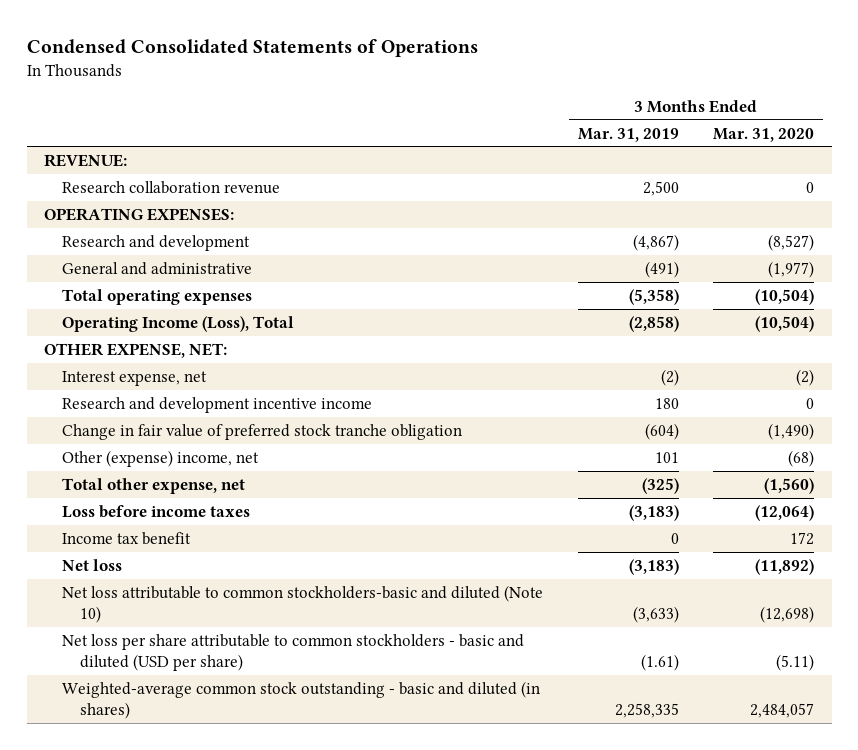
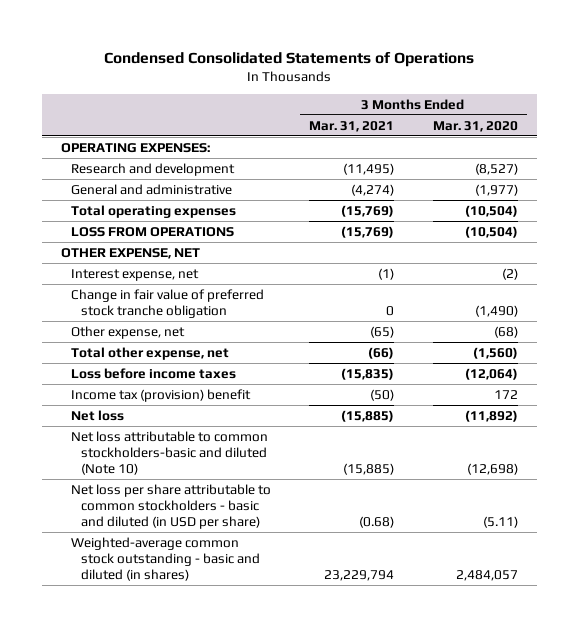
[577,127,679,142] Mar. 31, 2019 -> none
none -> [309,120,395,132] Mar. 31, 2021
[44,153,128,167] REVENUE: -> none
[62,180,281,194] Research collaboration revenue -> none
[62,315,295,332] Operating Income (Loss), Total -> [71,226,235,237] LOSS FROM OPERATIONS
[44,342,228,358] OTHER EXPENSE, NET: -> [61,247,201,259] OTHER EXPENSE, NET
[62,396,373,413] Research and development incentive income -> none
[62,449,260,467] Other (expense) income, net -> [71,325,186,339] Other expense, net
[62,531,192,545] Income tax benefit -> [71,388,252,402] Income tax (provision) benefit
[62,633,525,672] Net loss per share attributable to common stockholders - basic and diluted (USD per share) -> [71,483,272,530] Net loss per share attributable to common stockholders - basic and diluted (in USD per share)

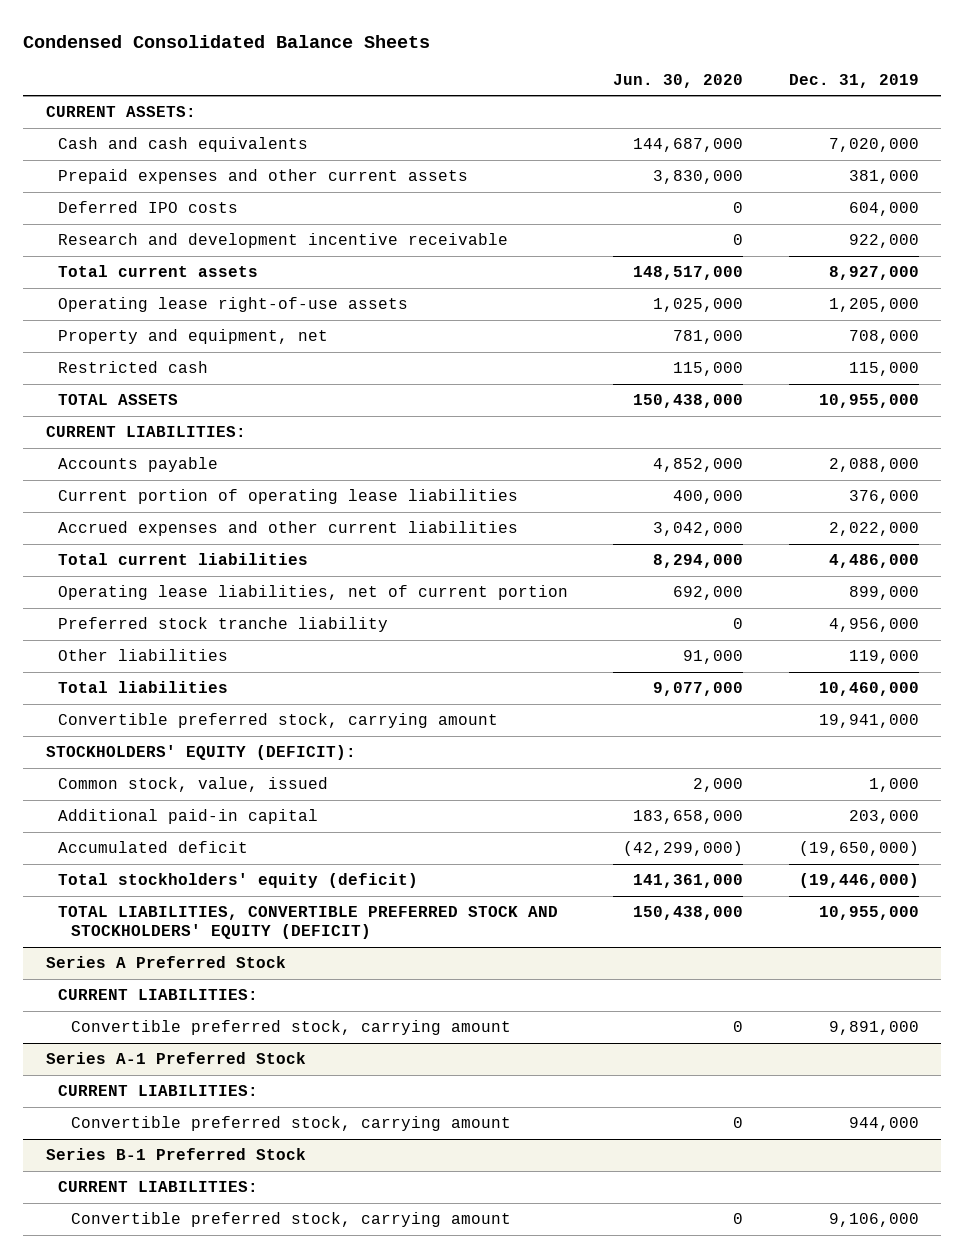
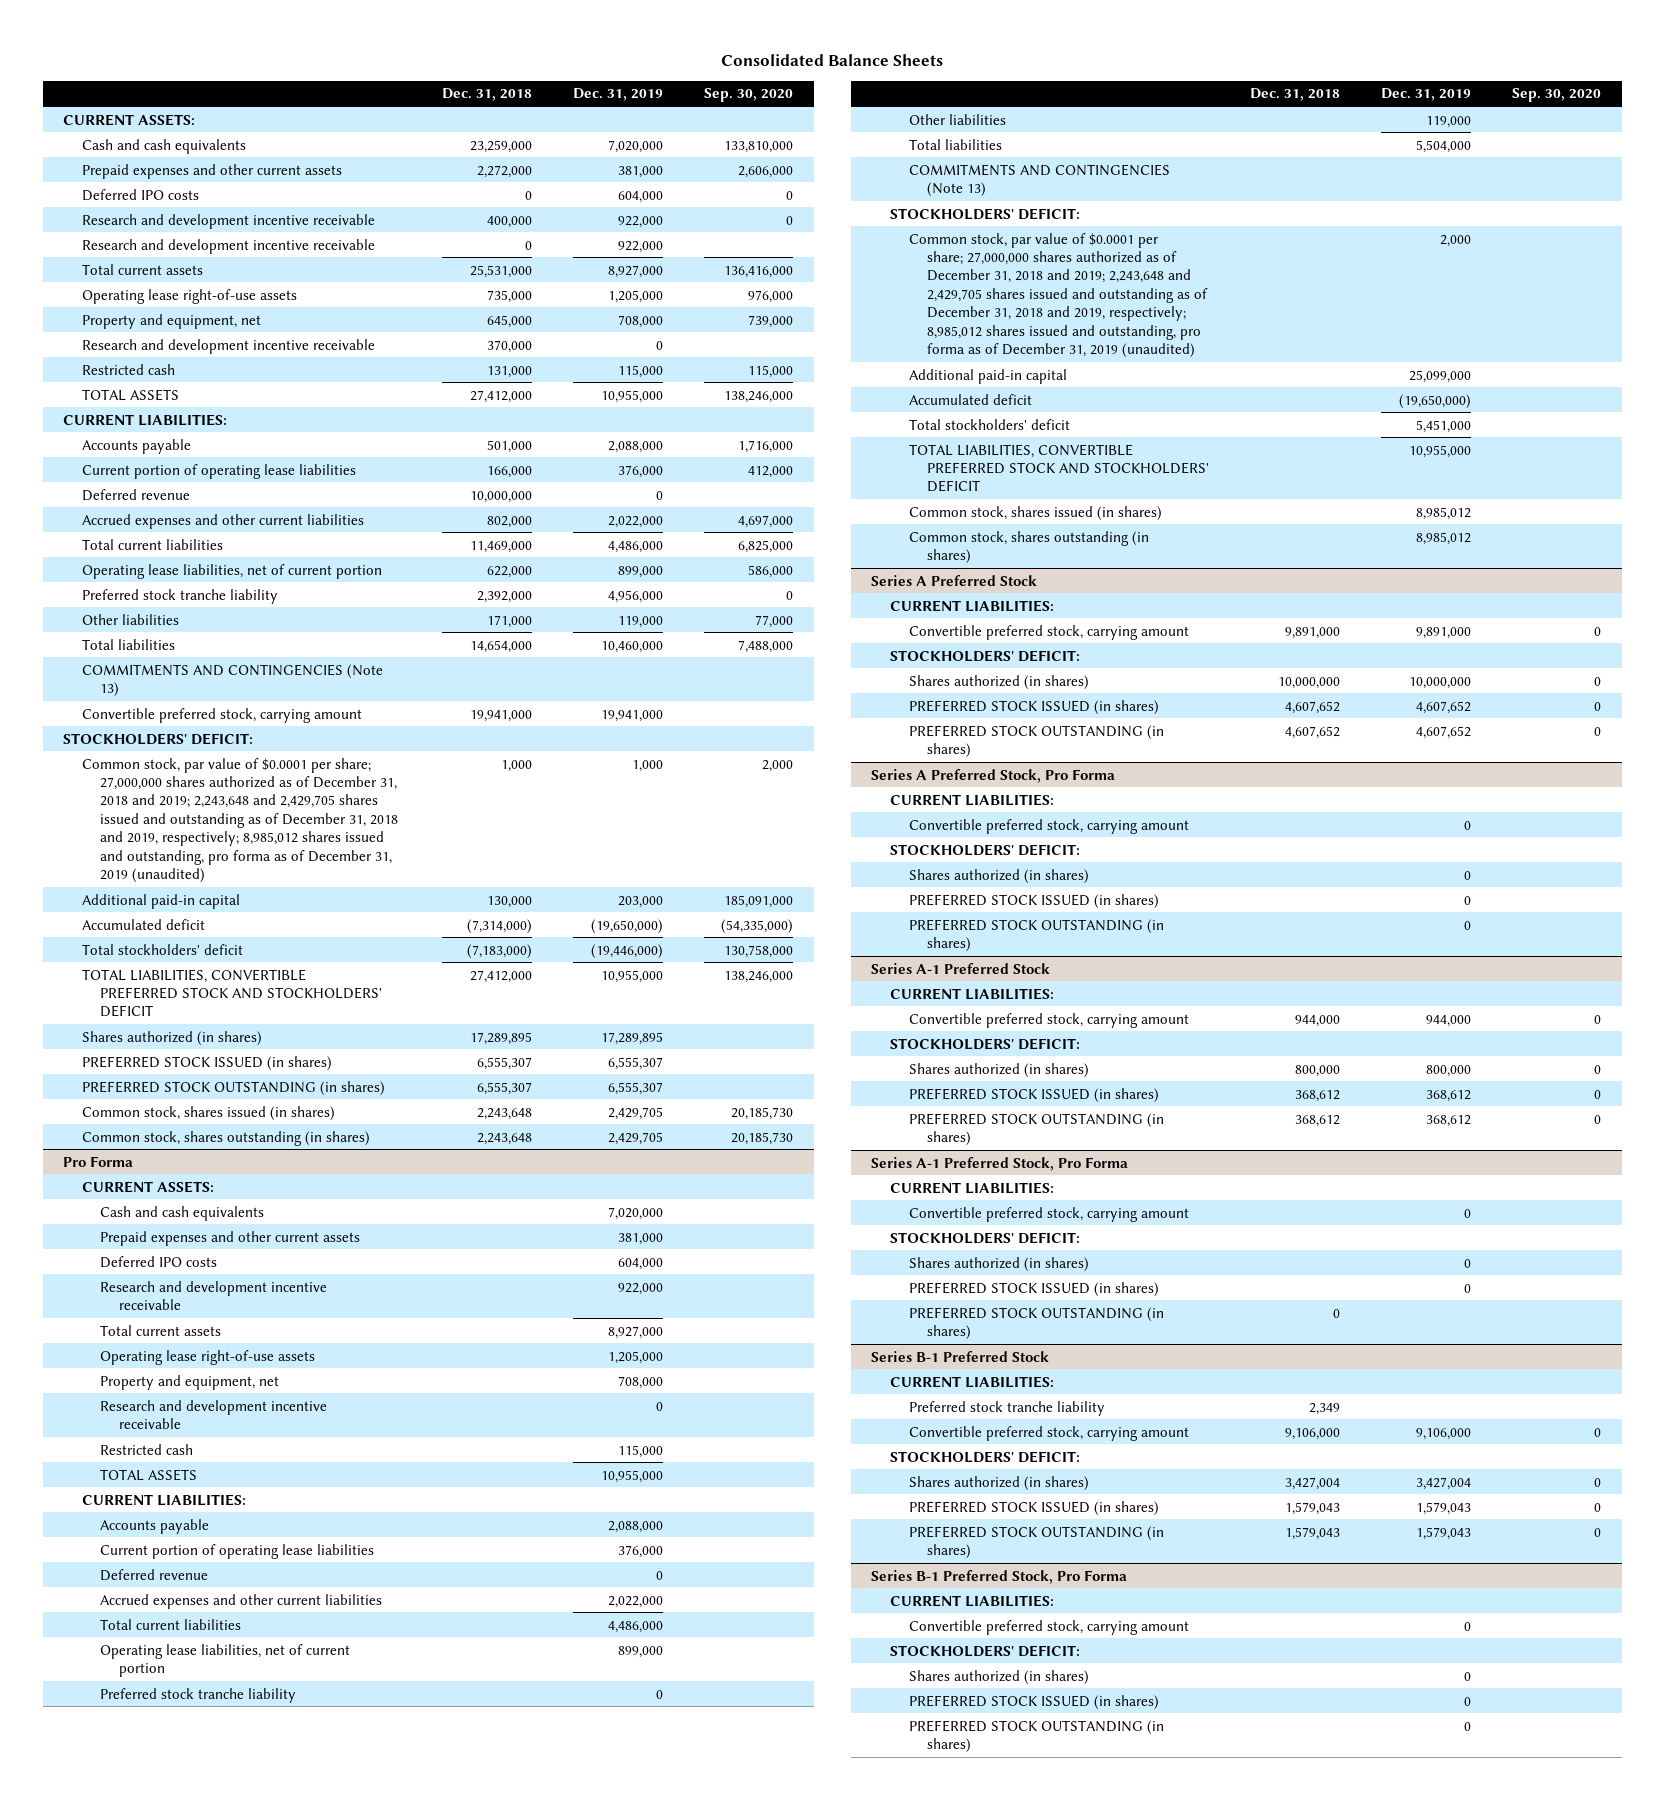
[23,34,431,48] Condensed Consolidated Balance Sheets -> [721,53,944,66] Consolidated Balance Sheets
[613,73,744,88] Jun. 30, 2020 -> none
none -> [442,88,533,102] Dec. 31, 2018
none -> [704,88,794,103] Sep. 30, 2020
none -> [81,238,375,254] Research and development incentive receivable
none -> [81,338,375,354] Research and development incentive receivable
none -> [81,488,190,501] Deferred revenue
none -> [81,663,383,698] COMMITMENTS AND CONTINGENCIES (Note 13)
[45,745,356,761] STOCKHOLDERS' EQUITY (DEFICIT): -> [63,732,254,745] STOCKHOLDERS' DEFICIT:
[58,777,329,793] Common stock, value, issued -> [81,757,399,884] Common stock, par value of $0.0001 per share; 27,000,000 shares authorized as of December 31, 2018 and 2019; 2,243,648 and 2,429,705 shares issued and outstanding as of December 31, 2018 and 2019, respectively; 8,985,012 shares issued and outstanding, pro forma as of December 31, 2019 (unaudited)
[58,873,419,889] Total stockholders' equity (deficit) -> [81,943,243,955] Total stockholders' deficit
[58,906,559,940] TOTAL LIABILITIES, CONVERTIBLE PREFERRED STOCK AND STOCKHOLDERS' EQUITY (DEFICIT) -> [81,968,383,1018] TOTAL LIABILITIES, CONVERTIBLE PREFERRED STOCK AND STOCKHOLDERS' DEFICIT
none -> [81,1030,262,1046] Shares authorized (in shares)
none -> [81,1055,332,1071] PREFERRED STOCK ISSUED (in shares)
none -> [81,1080,385,1096] PREFERRED STOCK OUTSTANDING (in shares)
none -> [81,1105,335,1121] Common stock, shares issued (in shares)
none -> [81,1130,370,1146] Common stock, shares outstanding (in shares)
none -> [63,1155,134,1167] Pro Forma
none -> [81,1180,214,1193] CURRENT ASSETS:
none -> [100,1205,265,1221] Cash and cash equivalents
none -> [100,1230,361,1246] Prepaid expenses and other current assets
none -> [100,1255,218,1268] Deferred IPO costs
none -> [100,1280,328,1311] Research and development incentive receivable
none -> [100,1324,222,1336] Total current assets
none -> [100,1349,316,1365] Operating lease right-of-use assets
none -> [100,1374,280,1390] Property and equipment, net
none -> [100,1399,328,1430] Research and development incentive receivable
none -> [100,1443,194,1455] Restricted cash
none -> [100,1468,198,1481] TOTAL ASSETS
none -> [81,1493,246,1506] CURRENT LIABILITIES:
none -> [100,1518,210,1534] Accounts payable
none -> [100,1543,375,1559] Current portion of operating lease liabilities
none -> [100,1568,209,1581] Deferred revenue
none -> [100,1593,383,1609] Accrued expenses and other current liabilities
none -> [100,1618,242,1630] Total current liabilities
none -> [100,1643,351,1678] Operating lease liabilities, net of current portion
none -> [100,1687,297,1703] Preferred stock tranche liability
none -> [908,113,1006,125] Other liabilities
none -> [908,138,1002,150] Total liabilities
none -> [908,163,1170,198] COMMITMENTS AND CONTINGENCIES (Note 13)
none -> [890,207,1081,220] STOCKHOLDERS' DEFICIT:
none -> [908,232,1209,359] Common stock, par value of $0.0001 per share; 27,000,000 shares authorized as of December 31, 2018 and 2019; 2,243,648 and 2,429,705 shares issued and outstanding as of December 31, 2018 and 2019, respectively; 8,985,012 shares issued and outstanding, pro forma as of December 31, 2019 (unaudited)
none -> [908,368,1067,384] Additional paid-in capital
none -> [908,393,1032,405] Accumulated deficit
none -> [908,418,1070,430] Total stockholders' deficit
none -> [908,443,1210,493] TOTAL LIABILITIES, CONVERTIBLE PREFERRED STOCK AND STOCKHOLDERS' DEFICIT
none -> [908,505,1162,521] Common stock, shares issued (in shares)
none -> [908,530,1149,565] Common stock, shares outstanding (in shares)
none -> [890,649,1081,662] STOCKHOLDERS' DEFICIT:
none -> [908,674,1089,690] Shares authorized (in shares)
none -> [908,699,1159,715] PREFERRED STOCK ISSUED (in shares)
none -> [908,724,1164,759] PREFERRED STOCK OUTSTANDING (in shares)
none -> [871,768,1116,783] Series A Preferred Stock, Pro Forma
none -> [890,793,1055,806] CURRENT LIABILITIES:
none -> [908,818,1189,834] Convertible preferred stock, carrying amount
none -> [890,843,1081,856] STOCKHOLDERS' DEFICIT:
none -> [908,868,1089,884] Shares authorized (in shares)
none -> [908,893,1159,909] PREFERRED STOCK ISSUED (in shares)
none -> [908,918,1164,953] PREFERRED STOCK OUTSTANDING (in shares)
none -> [890,1037,1081,1050] STOCKHOLDERS' DEFICIT:
none -> [908,1062,1089,1078] Shares authorized (in shares)
none -> [908,1087,1159,1103] PREFERRED STOCK ISSUED (in shares)
none -> [908,1112,1164,1147] PREFERRED STOCK OUTSTANDING (in shares)
none -> [871,1156,1129,1171] Series A-1 Preferred Stock, Pro Forma
none -> [890,1181,1055,1194] CURRENT LIABILITIES:
none -> [908,1206,1189,1222] Convertible preferred stock, carrying amount
none -> [890,1231,1081,1244] STOCKHOLDERS' DEFICIT:
none -> [908,1256,1089,1272] Shares authorized (in shares)
none -> [908,1281,1159,1297] PREFERRED STOCK ISSUED (in shares)
none -> [908,1306,1164,1341] PREFERRED STOCK OUTSTANDING (in shares)
none -> [908,1400,1105,1416] Preferred stock tranche liability
none -> [890,1450,1081,1463] STOCKHOLDERS' DEFICIT:
none -> [908,1475,1089,1491] Shares authorized (in shares)
none -> [908,1500,1159,1516] PREFERRED STOCK ISSUED (in shares)
none -> [908,1525,1164,1560] PREFERRED STOCK OUTSTANDING (in shares)
none -> [871,1569,1128,1584] Series B-1 Preferred Stock, Pro Forma
none -> [890,1594,1055,1607] CURRENT LIABILITIES:
none -> [908,1619,1189,1635] Convertible preferred stock, carrying amount
none -> [890,1644,1081,1657] STOCKHOLDERS' DEFICIT:
none -> [908,1669,1089,1685] Shares authorized (in shares)
none -> [908,1694,1159,1710] PREFERRED STOCK ISSUED (in shares)
none -> [908,1719,1164,1754] PREFERRED STOCK OUTSTANDING (in shares)

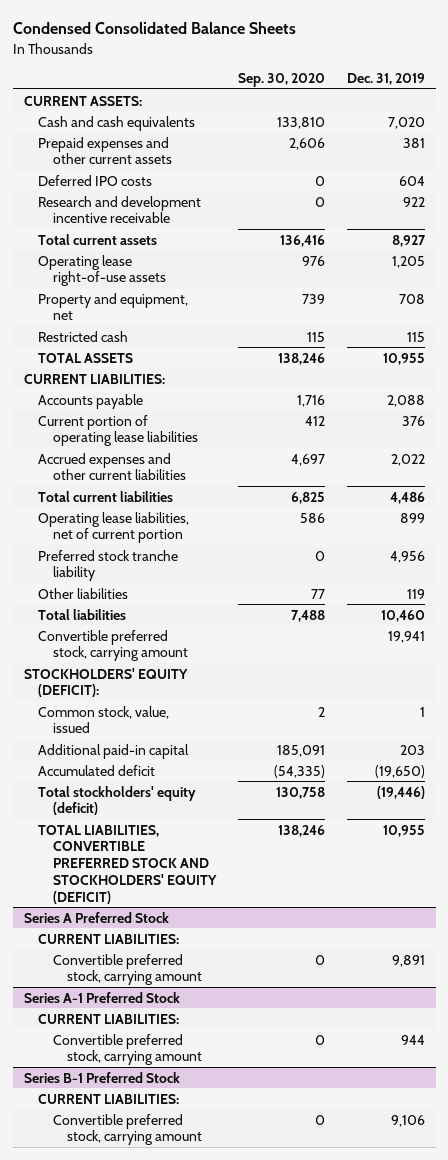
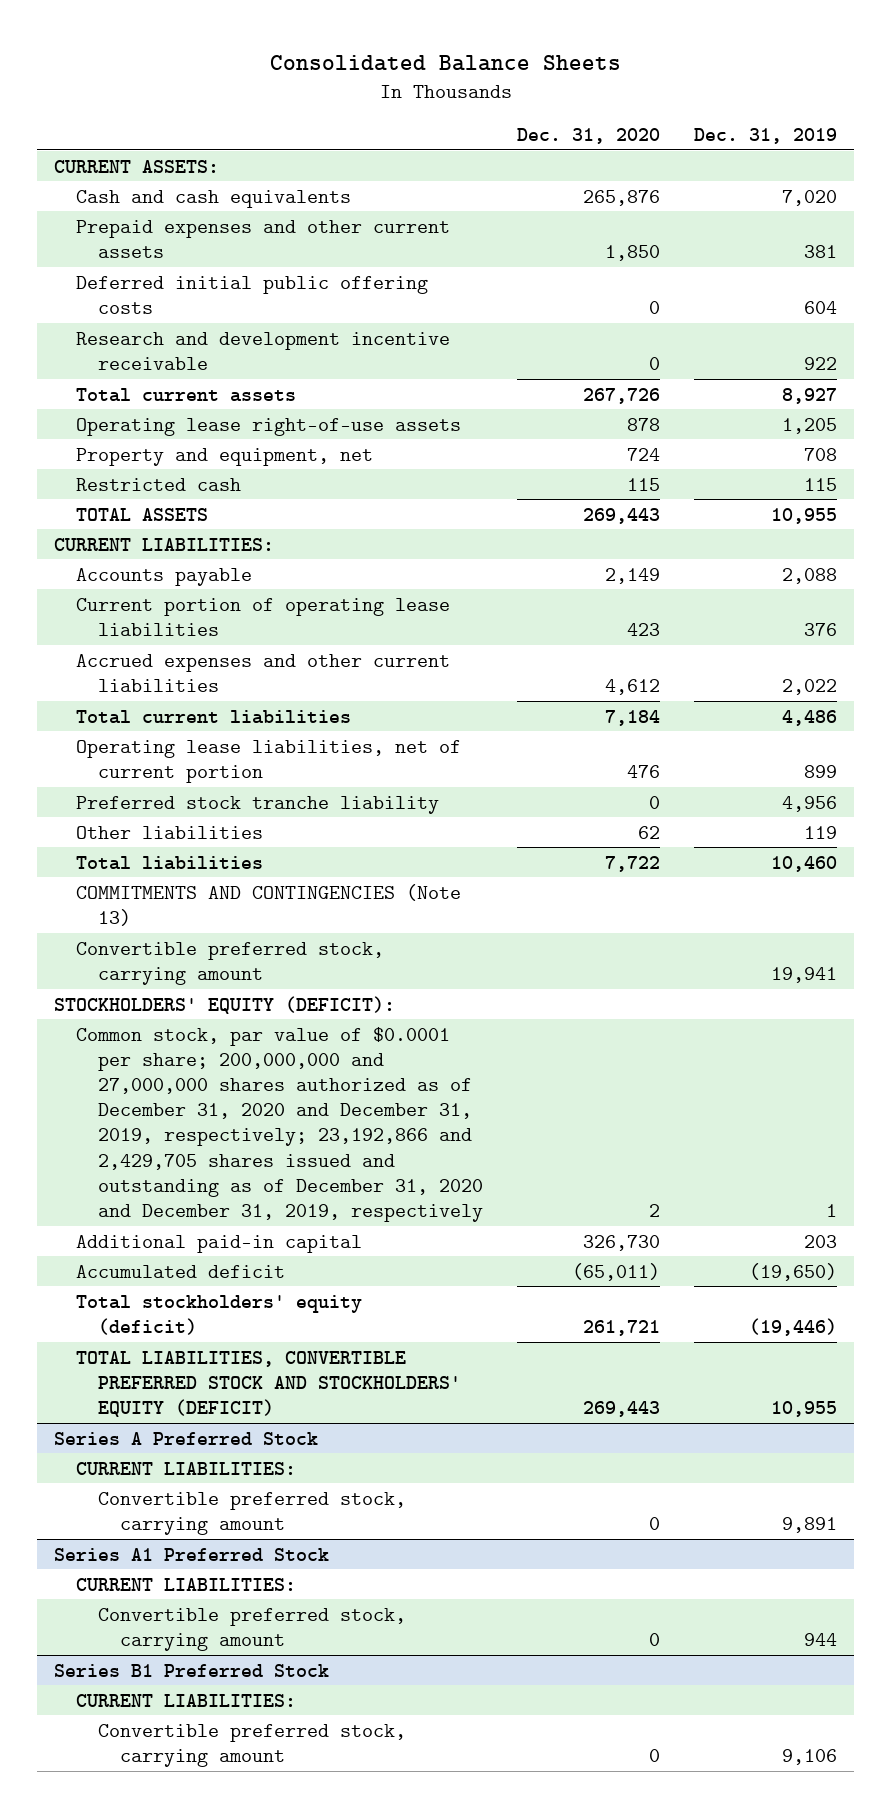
[12,22,296,35] Condensed Consolidated Balance Sheets -> [269,54,621,71] Consolidated Balance Sheets
[237,73,325,88] Sep. 30, 2020 -> none
none -> [517,127,661,144] Dec. 31, 2020
[38,174,153,186] Deferred IPO costs -> [76,275,429,314] Deferred initial public offering costs
none -> [76,883,462,926] COMMITMENTS AND CONTINGENCIES (Note 13)
[38,705,170,734] Common stock, value, issued -> [76,1026,483,1222] Common stock, par value of $0.0001 per share; 200,000,000 and 27,000,000 shares authorized as of December 31, 2020 and December 31, 2019, respectively; 23,192,866 and 2,429,705 shares issued and outstanding as of December 31, 2020 and December 31, 2019, respectively
[23,991,180,1003] Series A-1 Preferred Stock -> [54,1547,330,1561] Series A1 Preferred Stock
[23,1071,180,1083] Series B-1 Preferred Stock -> [54,1663,330,1677] Series B1 Preferred Stock

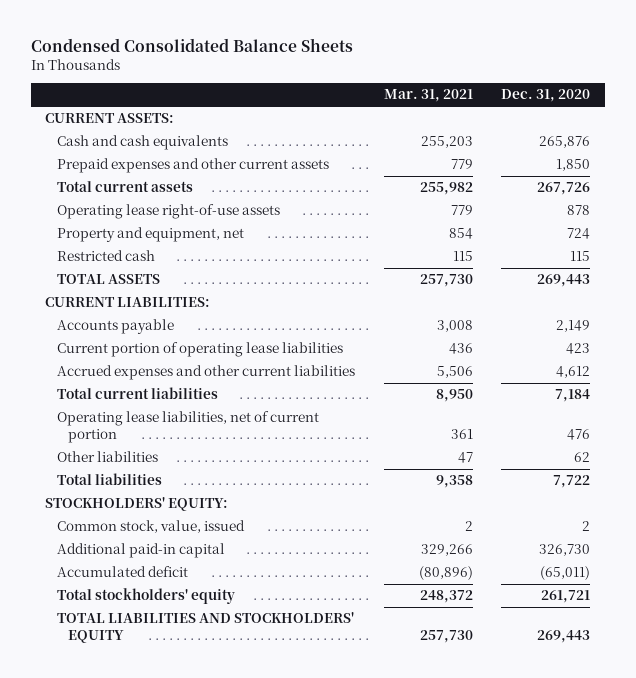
[269,54,621,71] Consolidated Balance Sheets -> [31,37,354,52] Condensed Consolidated Balance Sheets
[694,127,838,144] Dec. 31, 2019 -> none
none -> [383,89,473,103] Mar. 31, 2021
[76,275,429,314] Deferred initial public offering costs -> none
[76,331,451,370] Research and development incentive receivable -> none
[76,795,440,814] Preferred stock tranche liability -> none
[76,883,462,926] COMMITMENTS AND CONTINGENCIES (Note 13) -> none
[76,941,385,985] Convertible preferred stock, carrying amount -> none
[54,995,396,1014] STOCKHOLDERS' EQUITY (DEFICIT): -> [45,497,229,512] STOCKHOLDERS' EQUITY:
[76,1026,483,1222] Common stock, par value of $0.0001 per share; 200,000,000 and 27,000,000 shares authorized as of December 31, 2020 and December 31, 2019, respectively; 23,192,866 and 2,429,705 shares issued and outstanding as of December 31, 2020 and December 31, 2019, respectively -> [56,520,245,534] Common stock, value, issued
[54,1431,319,1445] Series A Preferred Stock -> none
[76,1461,297,1475] CURRENT LIABILITIES: -> none
[97,1491,406,1535] Convertible preferred stock, carrying amount -> none
[54,1547,330,1561] Series A1 Preferred Stock -> none
[76,1577,297,1591] CURRENT LIABILITIES: -> none
[97,1607,406,1651] Convertible preferred stock, carrying amount -> none
[54,1663,330,1677] Series B1 Preferred Stock -> none
[76,1693,297,1707] CURRENT LIABILITIES: -> none
[97,1723,406,1767] Convertible preferred stock, carrying amount -> none
[76,1294,363,1335] Total stockholders' equity (deficit) -> [56,588,235,605] Total stockholders' equity
[76,1350,461,1417] TOTAL LIABILITIES, CONVERTIBLE PREFERRED STOCK AND STOCKHOLDERS' EQUITY (DEFICIT) -> [56,612,354,644] TOTAL LIABILITIES AND STOCKHOLDERS' EQUITY

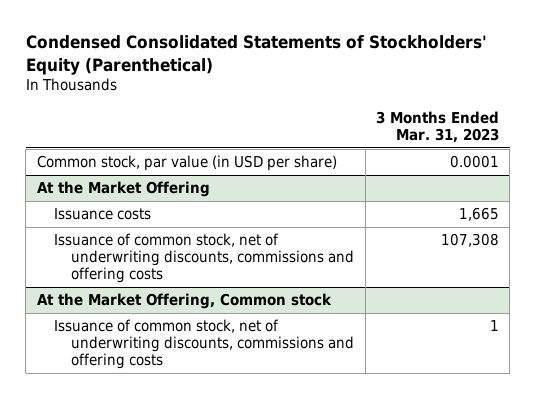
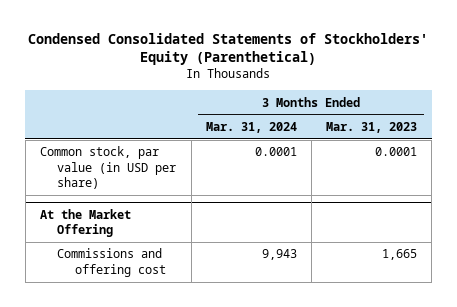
none -> [205,121,297,133] Mar. 31, 2024
[53,233,355,284] Issuance of common stock, net of underwriting discounts, commissions and offering costs -> none
[36,293,332,310] At the Market Offering, Common stock -> none
[53,319,355,370] Issuance of common stock, net of underwriting discounts, commissions and offering costs -> none
[53,208,151,221] Issuance costs -> [57,248,166,277] Commissions and offering cost

